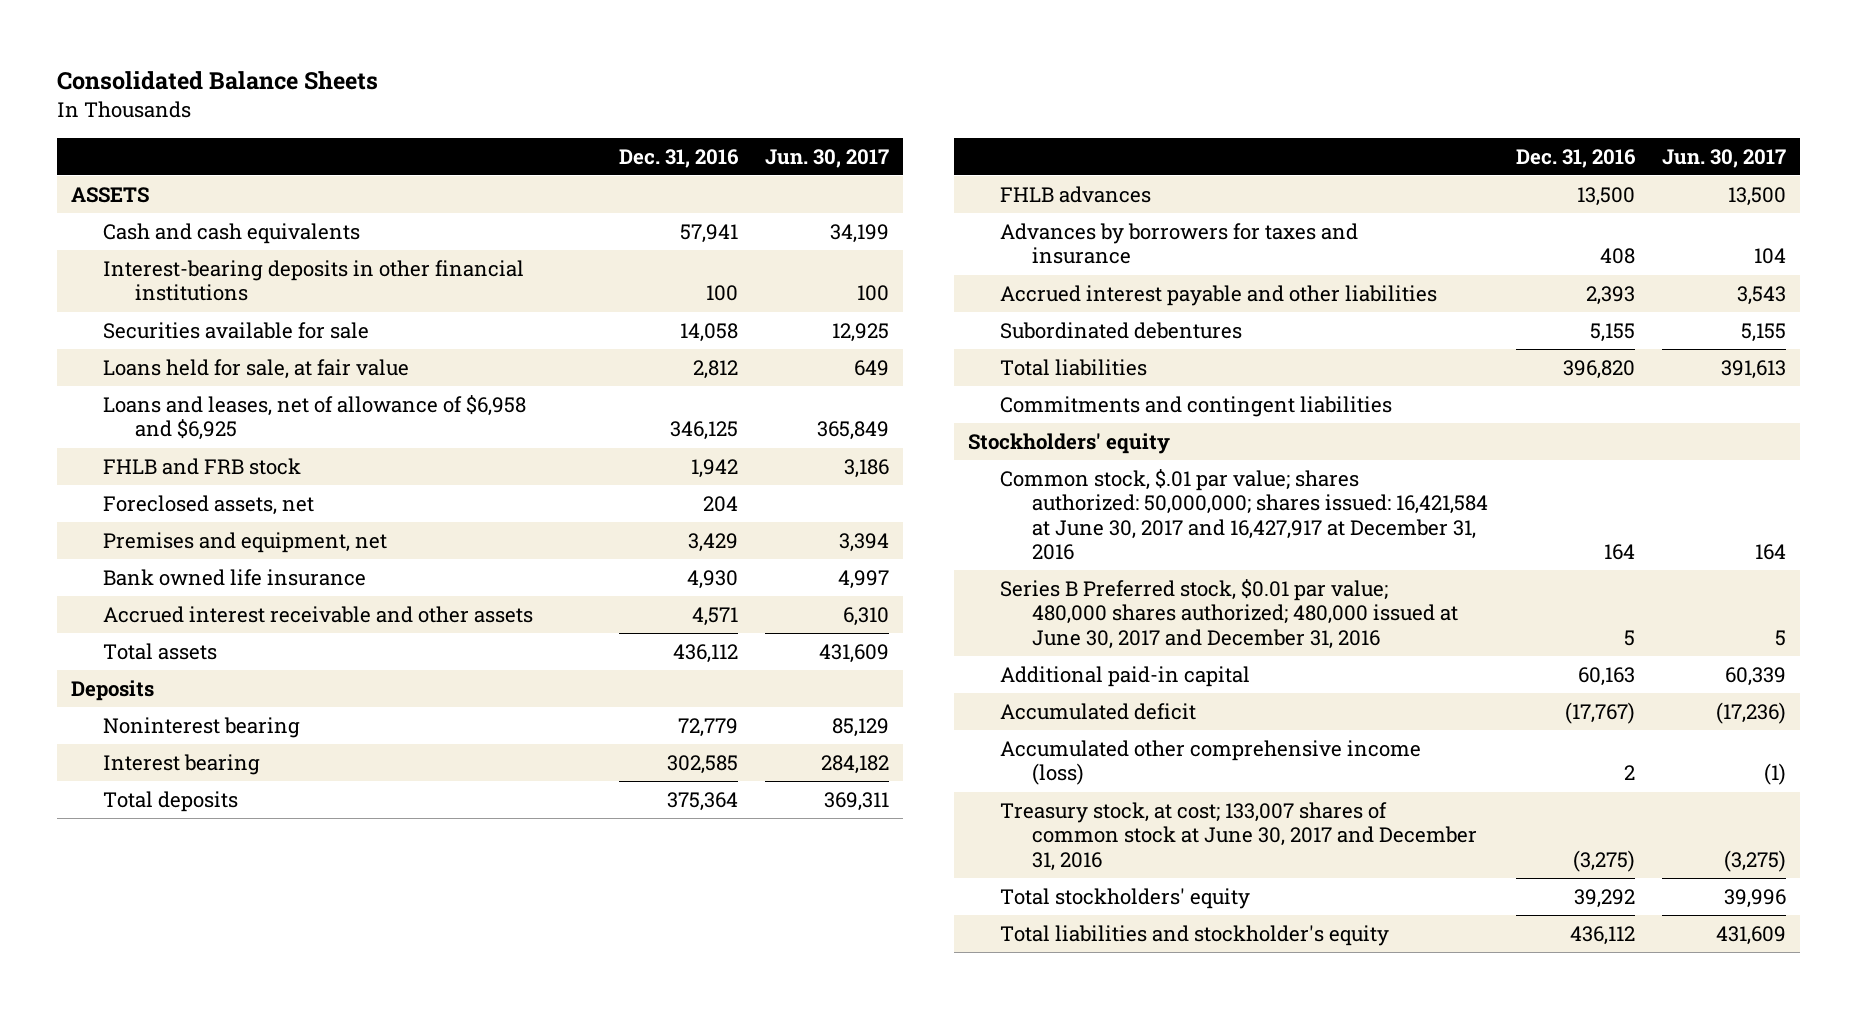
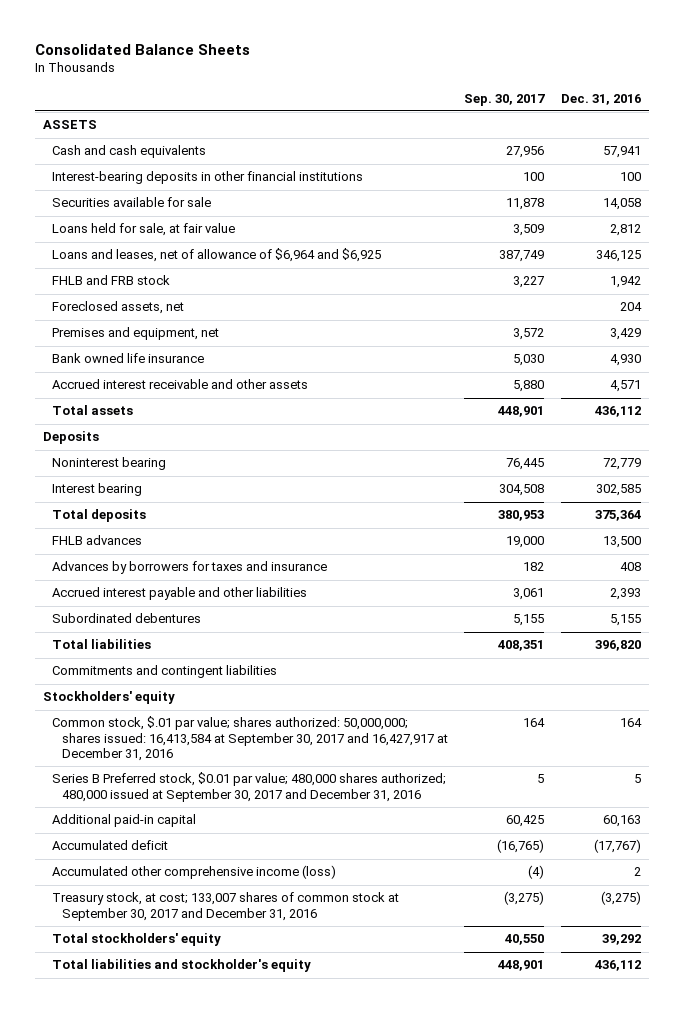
[765,148,890,168] Jun. 30, 2017 -> none
none -> [464,93,546,106] Sep. 30, 2017
[103,395,527,441] Loans and leases, net of allowance of $6,958 and $6,925 -> [52,248,382,263] Loans and leases, net of allowance of $6,964 and $6,925
[1000,469,1489,561] Common stock, $.01 par value; shares authorized: 50,000,000; shares issued: 16,421,584 at June 30, 2017 and 16,427,917 at December 31, 2016 -> [52,716,448,762] Common stock, $.01 par value; shares authorized: 50,000,000; shares issued: 16,413,584 at September 30, 2017 and 16,427,917 at December 31, 2016
[1000,579,1459,649] Series B Preferred stock, $0.01 par value; 480,000 shares authorized; 480,000 issued at June 30, 2017 and December 31, 2016 -> [52,772,447,802] Series B Preferred stock, $0.01 par value; 480,000 shares authorized; 480,000 issued at September 30, 2017 and December 31, 2016
[1000,802,1478,871] Treasury stock, at cost; 133,007 shares of common stock at June 30, 2017 and December 31, 2016 -> [52,892,400,921] Treasury stock, at cost; 133,007 shares of common stock at September 30, 2017 and December 31, 2016

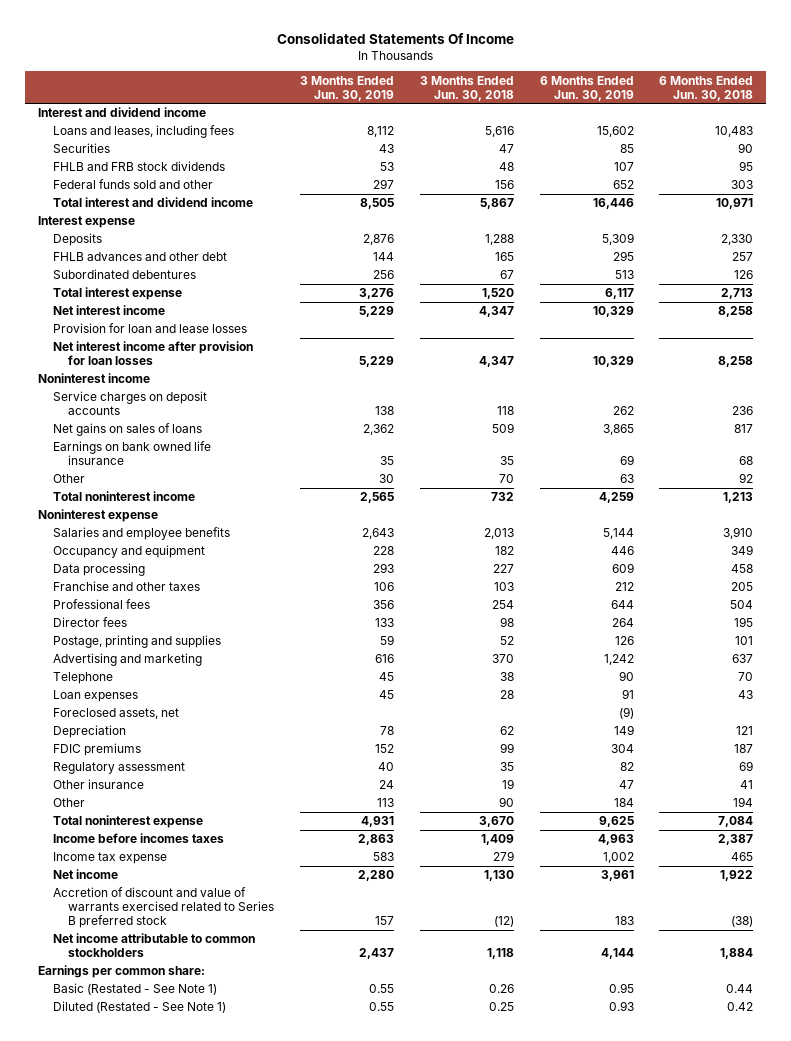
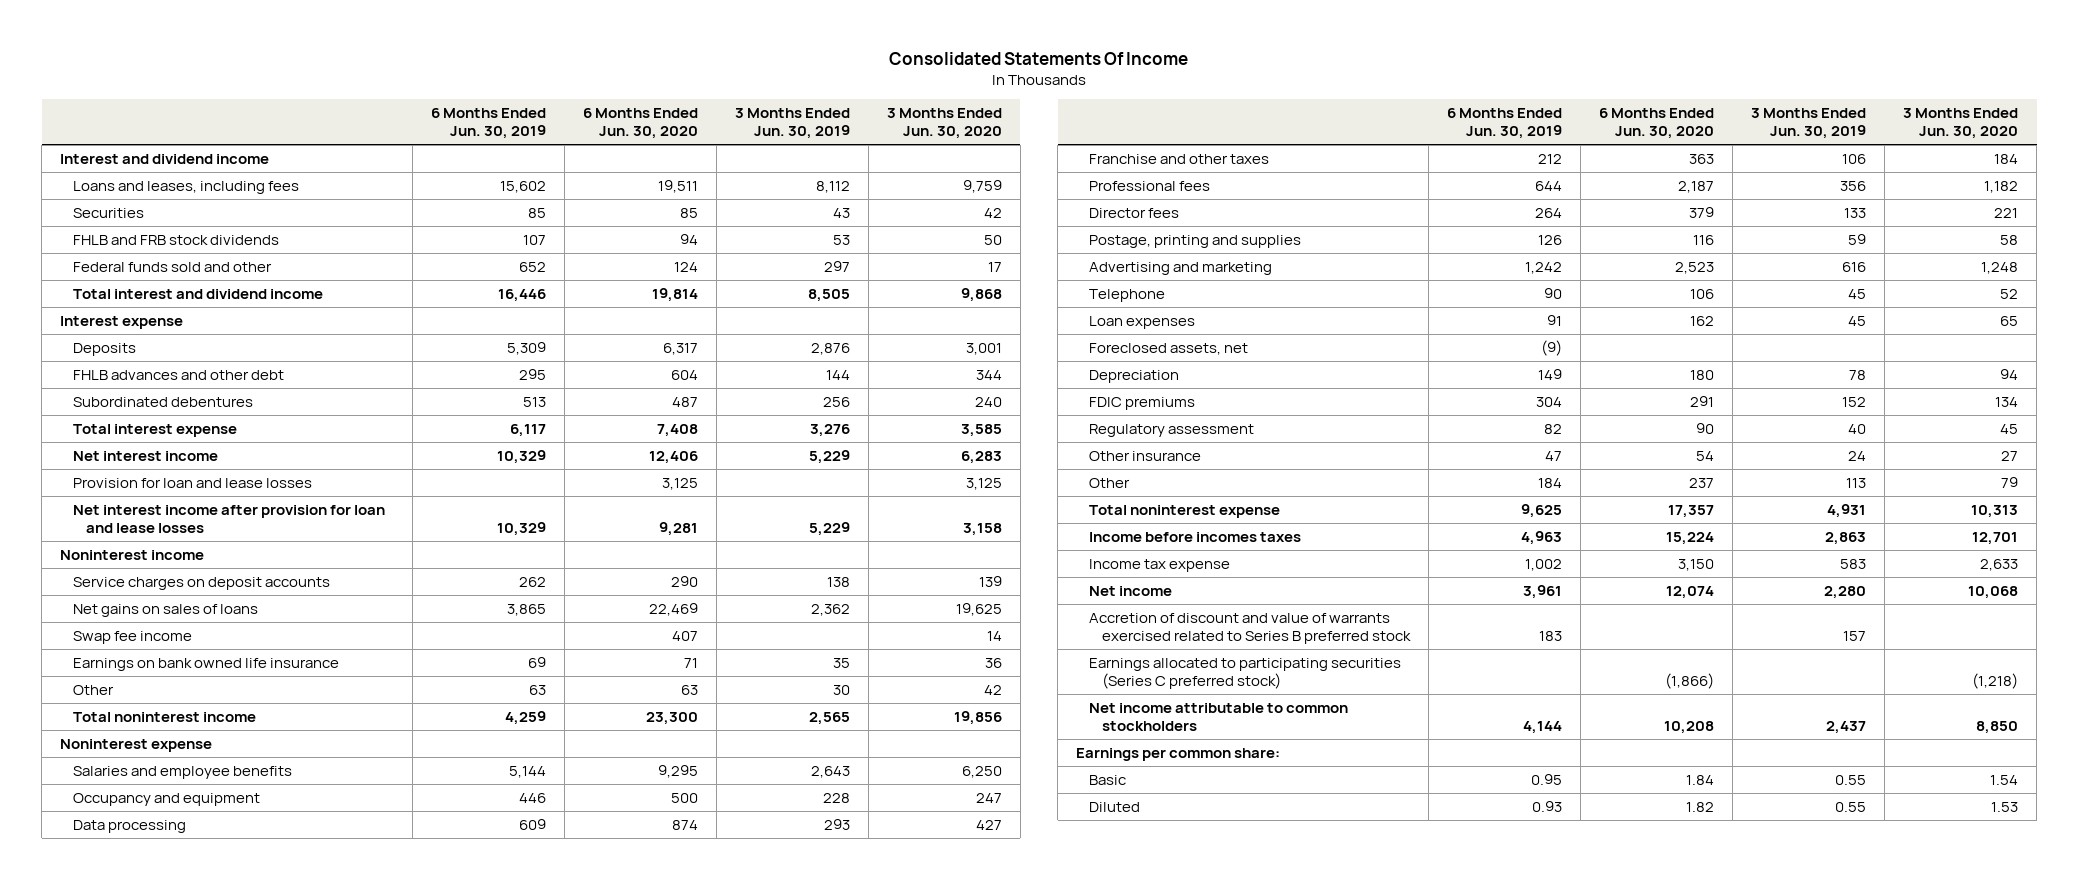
[419,75,514,101] 3 Months Ended Jun. 30, 2018 -> none
[659,75,754,101] 6 Months Ended Jun. 30, 2018 -> none
none -> [582,108,698,140] 6 Months Ended Jun. 30, 2020
none -> [886,108,1002,140] 3 Months Ended Jun. 30, 2020
[53,341,254,366] Net interest income after provision for loan losses -> [73,504,386,533] Net interest income after provision for loan and lease losses
none -> [73,630,193,644] Swap fee income
none -> [1089,657,1402,689] Earnings allocated to participating securities (Series C preferred stock)
[53,983,218,996] Basic (Restated - See Note 1) -> [1089,774,1127,785] Basic
[53,1001,227,1014] Diluted (Restated - See Note 1) -> [1089,801,1141,812] Diluted

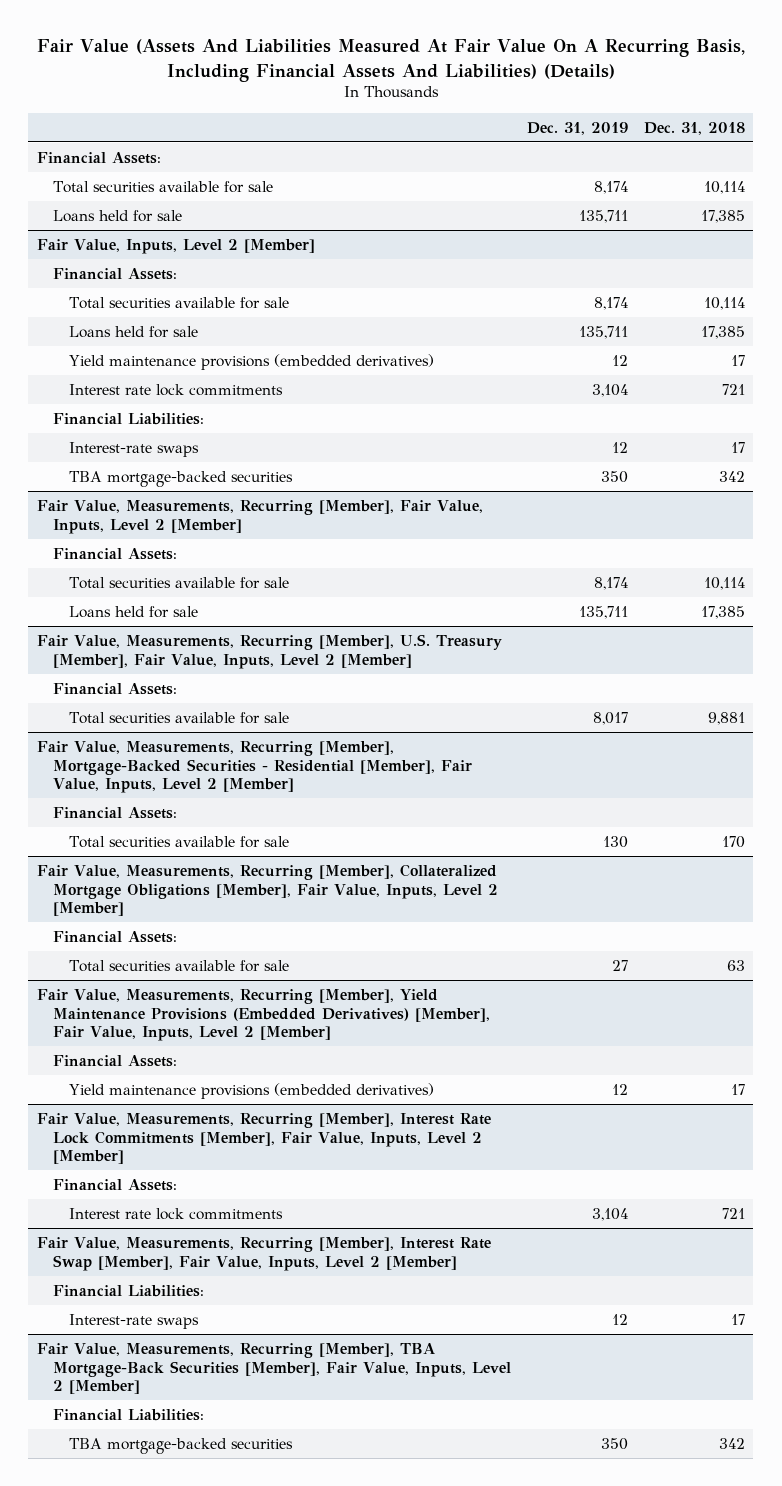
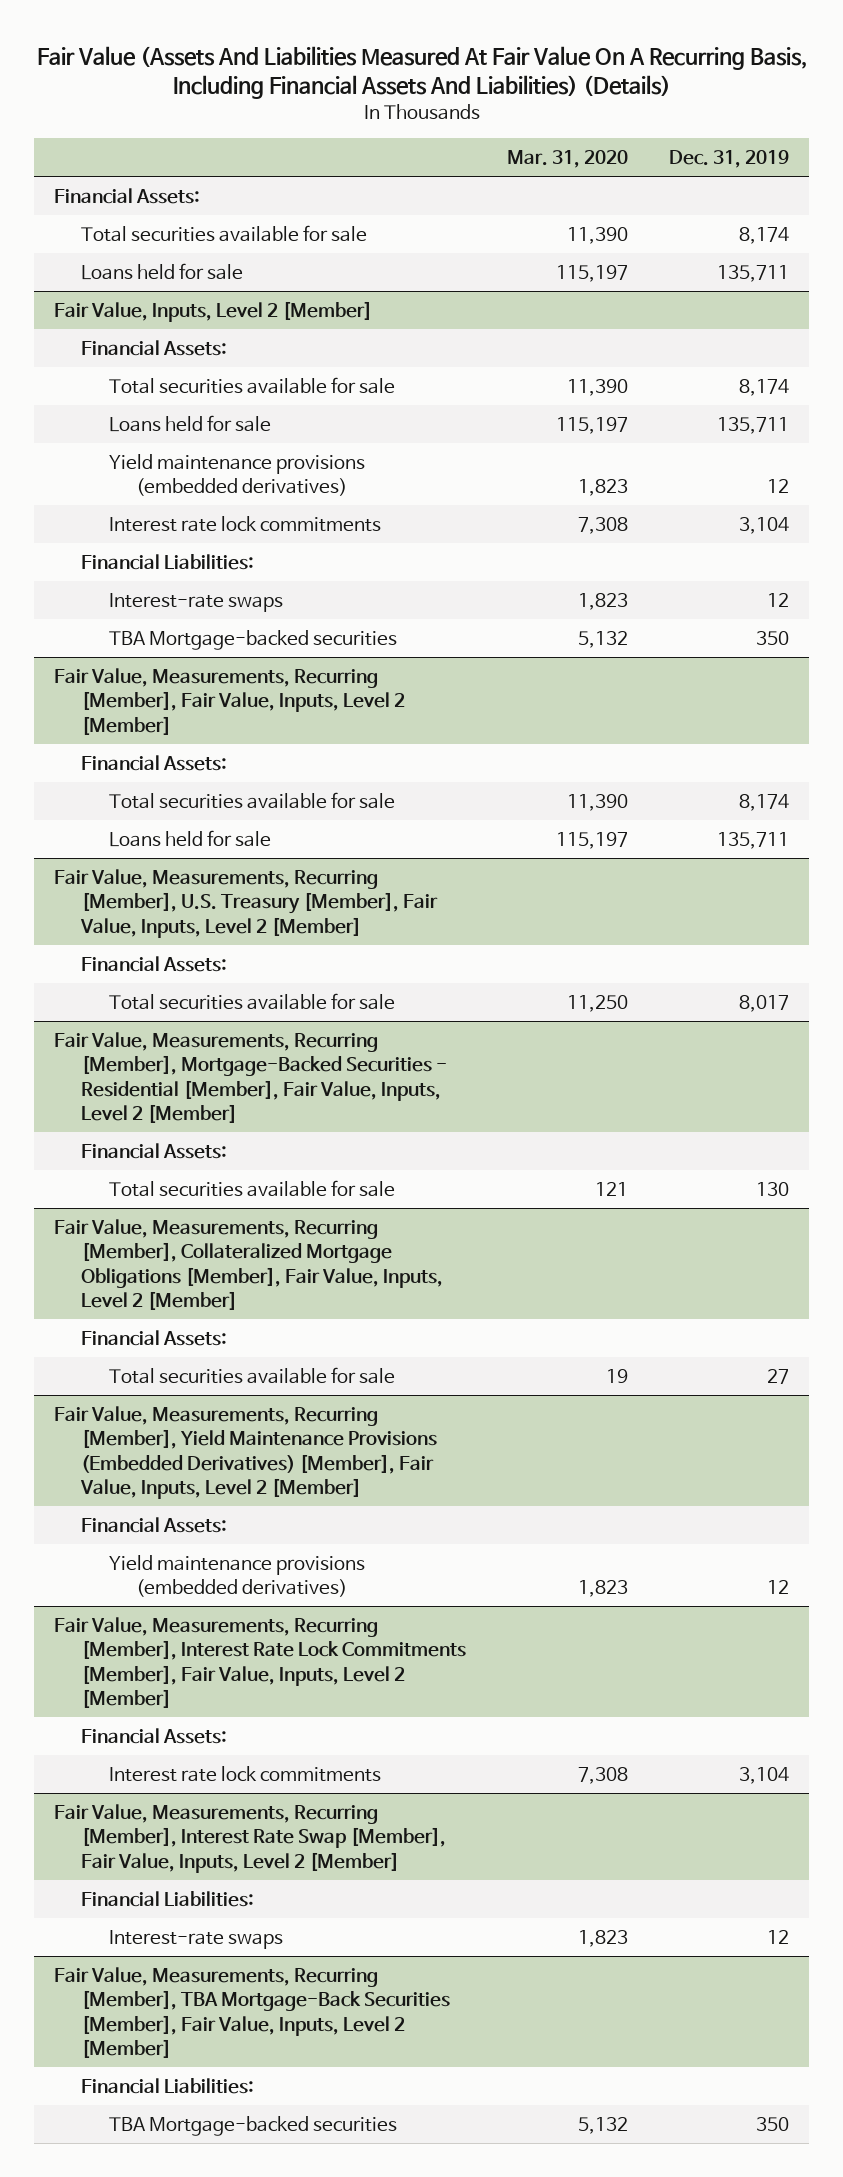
[644,121,746,135] Dec. 31, 2018 -> none
none -> [507,150,629,169] Mar. 31, 2020
[68,470,293,487] TBA mortgage-backed securities -> [108,629,397,650] TBA Mortgage-backed securities
[68,1437,293,1454] TBA mortgage-backed securities -> [108,2115,397,2136] TBA Mortgage-backed securities

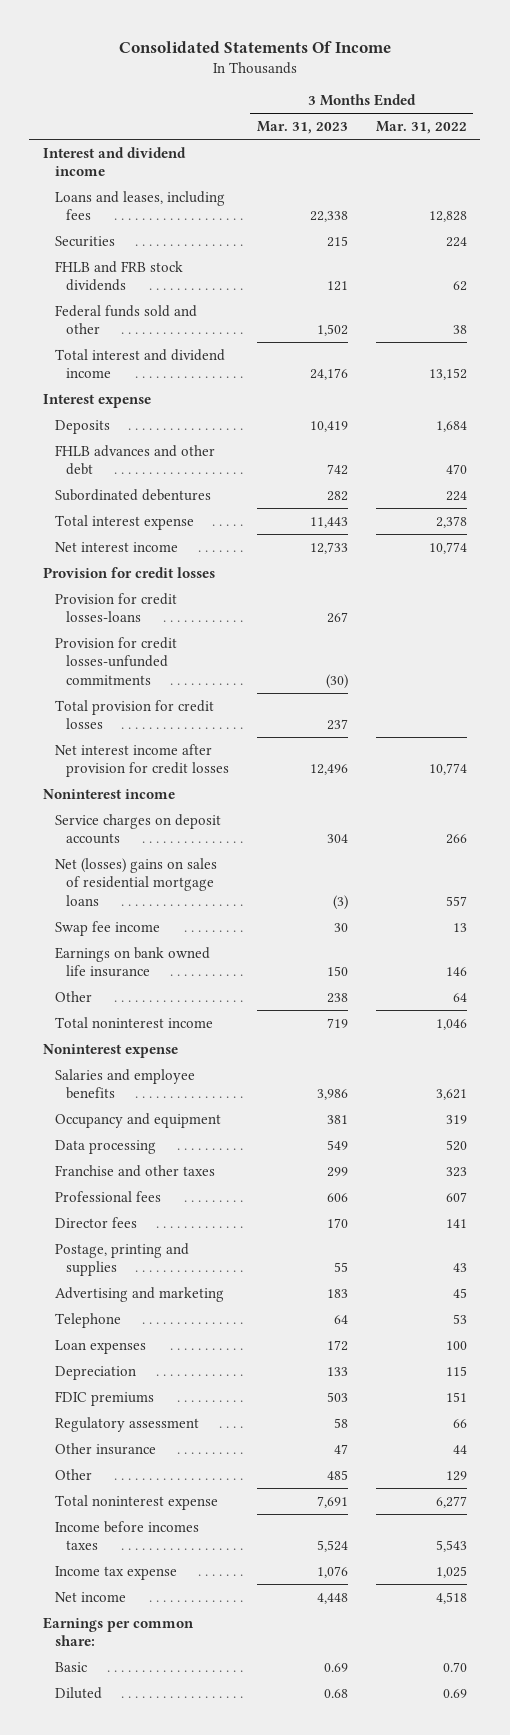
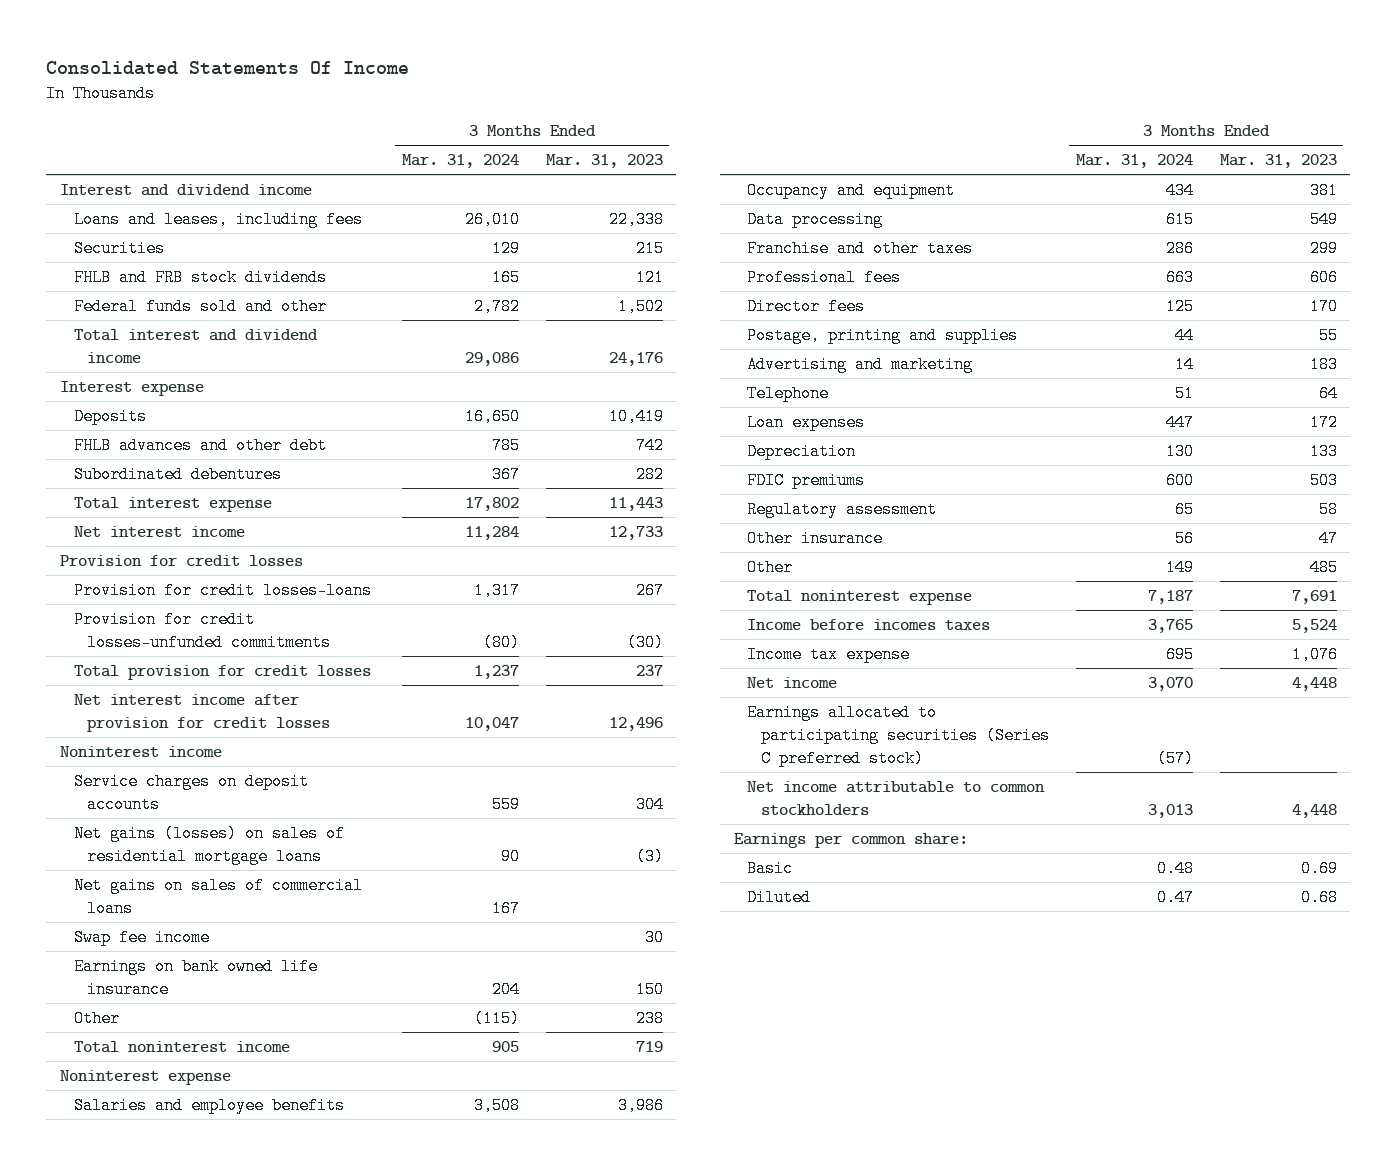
[375,121,467,135] Mar. 31, 2022 -> none
none -> [401,154,519,169] Mar. 31, 2024
[54,857,217,906] Net (losses) gains on sales of residential mortgage loans -> [73,825,345,866] Net gains (losses) on sales of residential mortgage loans
none -> [73,877,363,918] Net gains on sales of commercial loans
none -> [747,704,1051,767] Earnings allocated to participating securities (Series C preferred stock)
none -> [747,781,1046,816] Net income attributable to common stockholders

